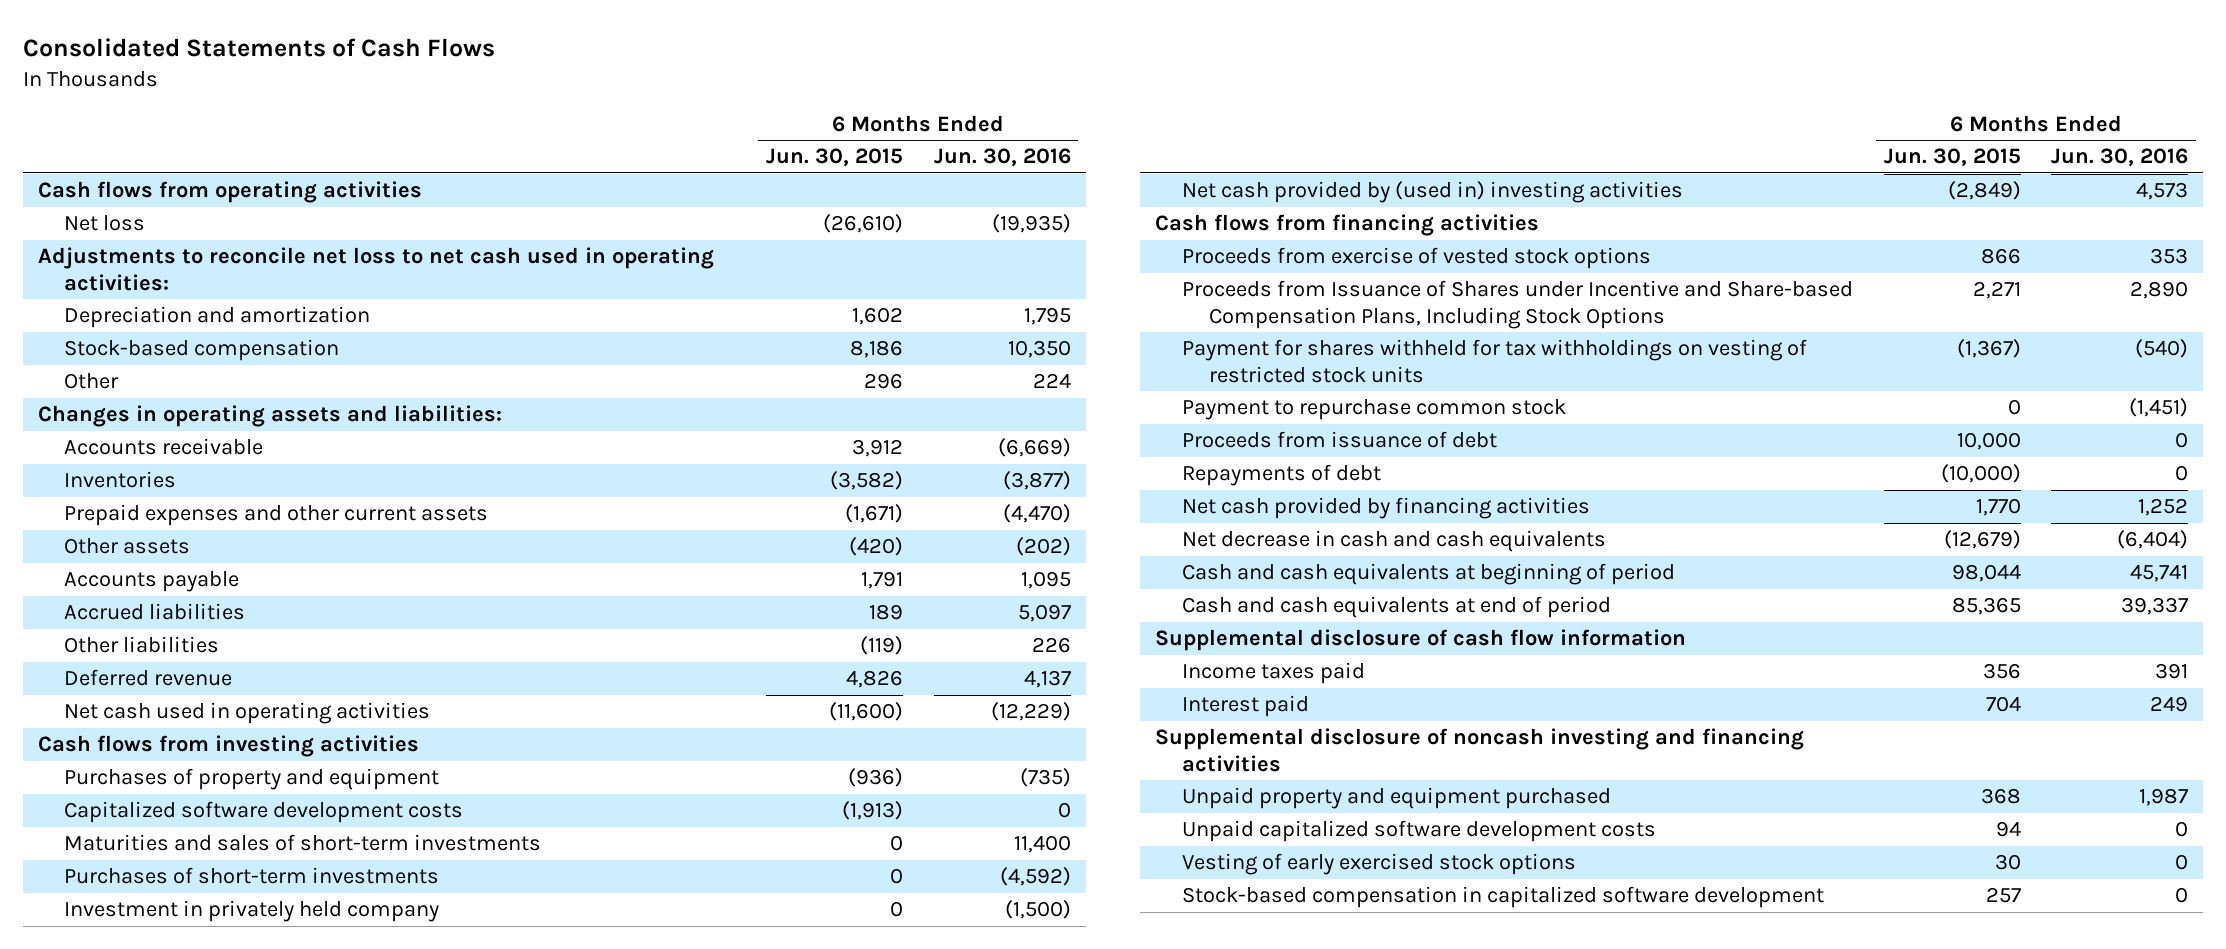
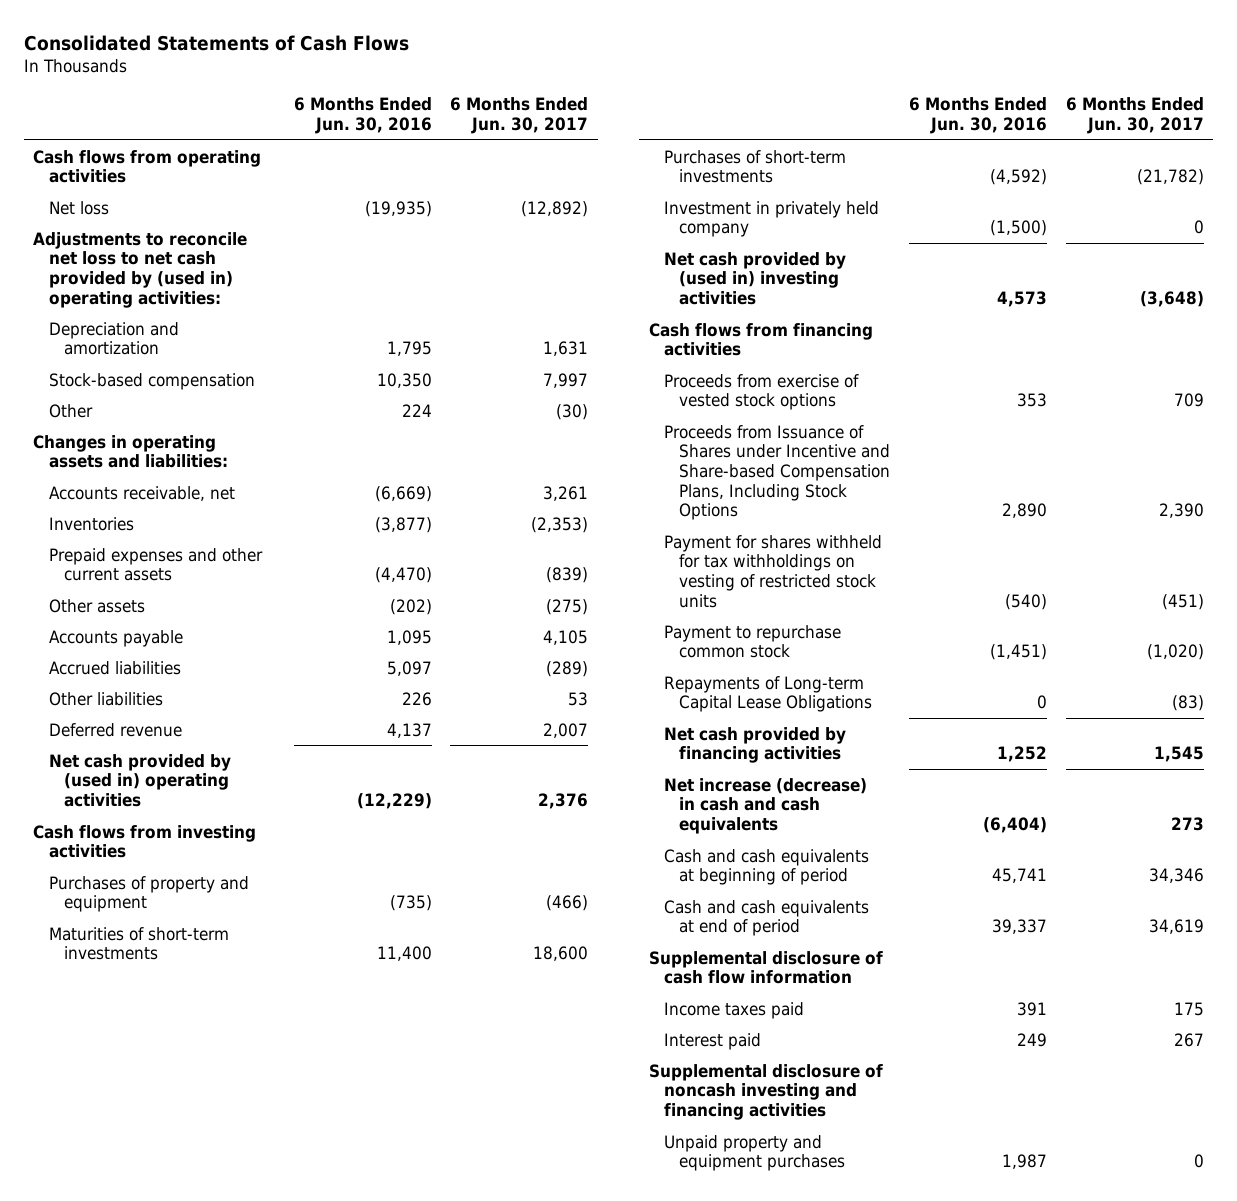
[765,148,903,167] Jun. 30, 2015 -> none
none -> [450,97,589,135] 6 Months Ended Jun. 30, 2017
[37,247,714,291] Adjustments to reconcile net loss to net cash used in operating activities: -> [33,231,248,308] Adjustments to reconcile net loss to net cash provided by (used in) operating activities:
[64,438,264,456] Accounts receivable -> [48,485,235,501] Accounts receivable, net
[64,702,431,725] Net cash used in operating activities -> [48,753,231,808] Net cash provided by (used in) operating activities
[64,801,464,824] Capitalized software development costs -> none
[64,834,542,852] Maturities and sales of short-term investments -> [48,926,229,961] Maturities of short-term investments
[1182,431,1498,449] Proceeds from issuance of debt -> none
[1182,464,1382,487] Repayments of debt -> none
none -> [663,675,873,713] Repayments of Long-term Capital Lease Obligations
[1182,530,1607,553] Net decrease in cash and cash equivalents -> [663,777,867,835] Net increase (decrease) in cash and cash equivalents
[1182,820,1657,843] Unpaid capitalized software development costs -> none
[1182,853,1577,876] Vesting of early exercised stock options -> none
[1182,886,1825,909] Stock-based compensation in capitalized software development -> none
[1182,787,1612,810] Unpaid property and equipment purchased -> [663,1134,846,1172] Unpaid property and equipment purchases

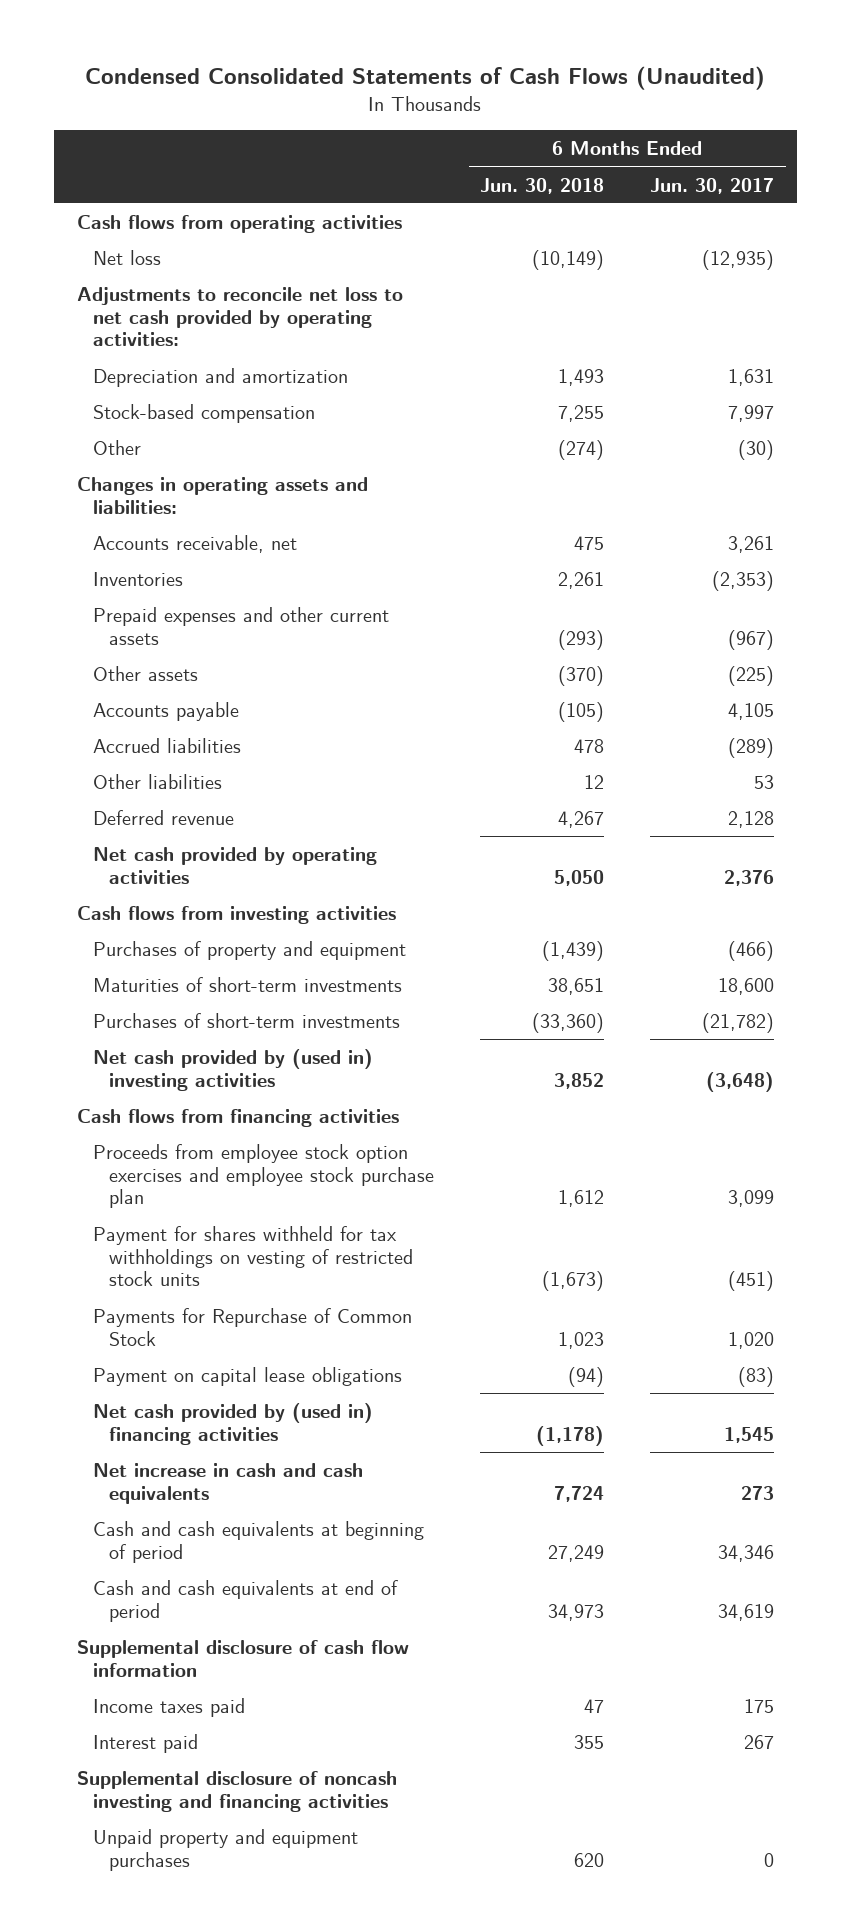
[24,34,410,51] Consolidated Statements of Cash Flows -> [85,66,766,91] Condensed Consolidated Statements of Cash Flows (Unaudited)
[293,97,432,135] 6 Months Ended Jun. 30, 2016 -> none
none -> [480,177,605,194] Jun. 30, 2018
[521,200,589,217] (12,892) -> [702,249,775,270] (12,935)
[33,231,248,308] Adjustments to reconcile net loss to net cash provided by (used in) operating activities: -> [76,286,403,347] Adjustments to reconcile net loss to net cash provided by operating activities:
[546,567,589,584] (839) -> [728,629,775,650] (967)
[546,598,589,615] (275) -> [728,665,775,686] (225)
[543,722,589,738] 2,007 -> [728,810,775,828] 2,128
[48,753,231,808] Net cash provided by (used in) operating activities -> [92,846,377,884] Net cash provided by operating activities
[663,200,879,238] Investment in privately held company -> none
[663,373,859,411] Proceeds from exercise of vested stock options -> none
[663,424,891,521] Proceeds from Issuance of Shares under Incentive and Share-based Compensation Plans, Including Stock Options -> [92,1143,435,1209] Proceeds from employee stock option exercises and employee stock purchase plan
[1158,503,1204,519] 2,390 -> [728,1190,775,1208] 3,099
[663,624,841,659] Payment to repurchase common stock -> [92,1307,412,1346] Payments for Repurchase of Common Stock
[1146,644,1204,661] (1,020) -> [728,1331,775,1349] 1,020
[663,675,873,713] Repayments of Long-term Capital Lease Obligations -> [92,1366,402,1386] Payment on capital lease obligations
[663,726,846,764] Net cash provided by financing activities -> [92,1402,373,1445] Net cash provided by (used in) financing activities
[663,777,867,835] Net increase (decrease) in cash and cash equivalents -> [92,1462,363,1504] Net increase in cash and cash equivalents

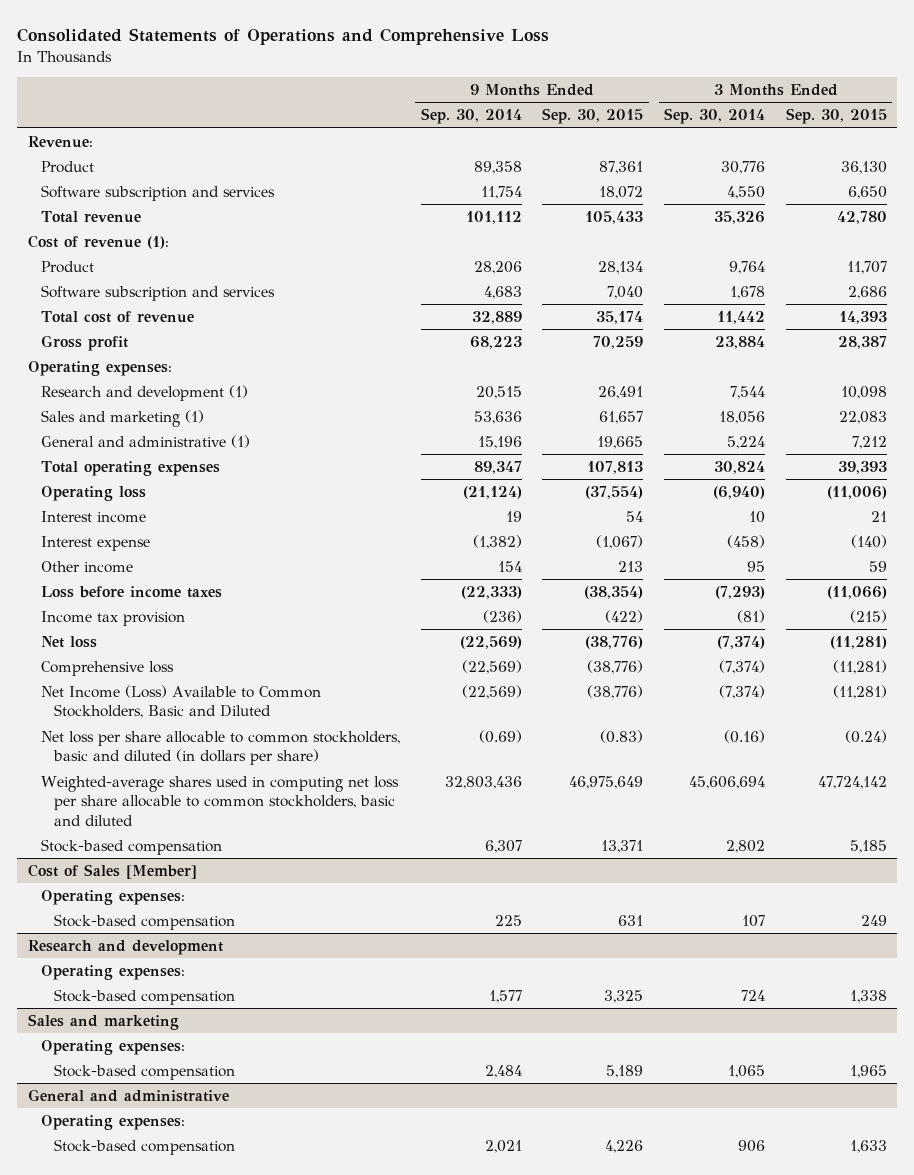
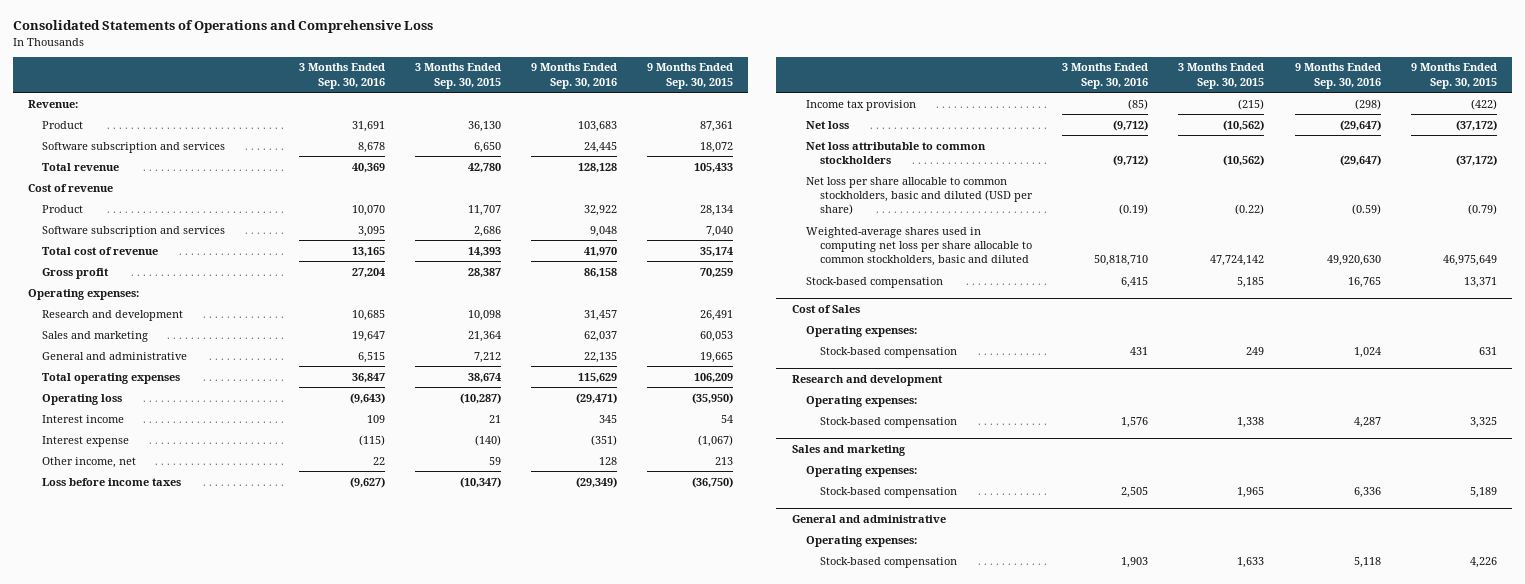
[420,108,522,125] Sep. 30, 2014 -> none
[664,108,766,125] Sep. 30, 2014 -> none
none -> [298,63,385,89] 3 Months Ended Sep. 30, 2016
none -> [531,63,618,89] 9 Months Ended Sep. 30, 2016
[27,234,169,249] Cost of revenue (1): -> [28,183,114,192] Cost of revenue
[40,384,248,401] Research and development (1) -> [42,309,184,321] Research and development
[40,409,204,427] Sales and marketing (1) -> [42,330,149,342] Sales and marketing
[599,410,644,424] 61,657 -> [700,330,734,342] 60,053
[838,410,887,424] 22,083 -> [467,330,501,342] 21,364
[40,434,250,448] General and administrative (1) -> [42,351,188,360] General and administrative
[587,460,644,474] 107,813 -> [694,372,734,383] 106,209
[837,460,887,474] 39,393 -> [467,372,501,383] 38,674
[585,485,644,499] (37,554) -> [692,392,734,404] (35,950)
[826,485,887,499] (11,006) -> [459,392,501,404] (10,287)
[40,560,133,573] Other income -> [42,456,137,468] Other income, net
[584,585,644,599] (38,354) -> [692,476,734,488] (36,750)
[826,585,887,599] (11,066) -> [459,476,501,488] (10,347)
[40,660,174,676] Comprehensive loss -> none
[585,635,644,649] (38,776) -> [1455,119,1497,131] (37,172)
[829,635,887,649] (11,281) -> [1223,119,1265,131] (10,562)
[40,684,321,719] Net Income (Loss) Available to Common Stockholders, Basic and Diluted -> [805,141,986,164] Net loss attributable to common stockholders
[587,684,644,699] (38,776) -> [1455,154,1497,166] (37,172)
[832,684,887,699] (11,281) -> [1223,154,1265,166] (10,562)
[40,730,400,766] Net loss per share allocable to common stockholders, basic and diluted (in dollars per share) -> [805,176,1034,216] Net loss per share allocable to common stockholders, basic and diluted (USD per share)
[600,729,644,743] (0.83) -> [1467,204,1497,216] (0.79)
[844,729,887,743] (0.24) -> [1235,204,1265,216] (0.22)
[27,863,197,879] Cost of Sales [Member] -> [791,304,860,313] Cost of Sales

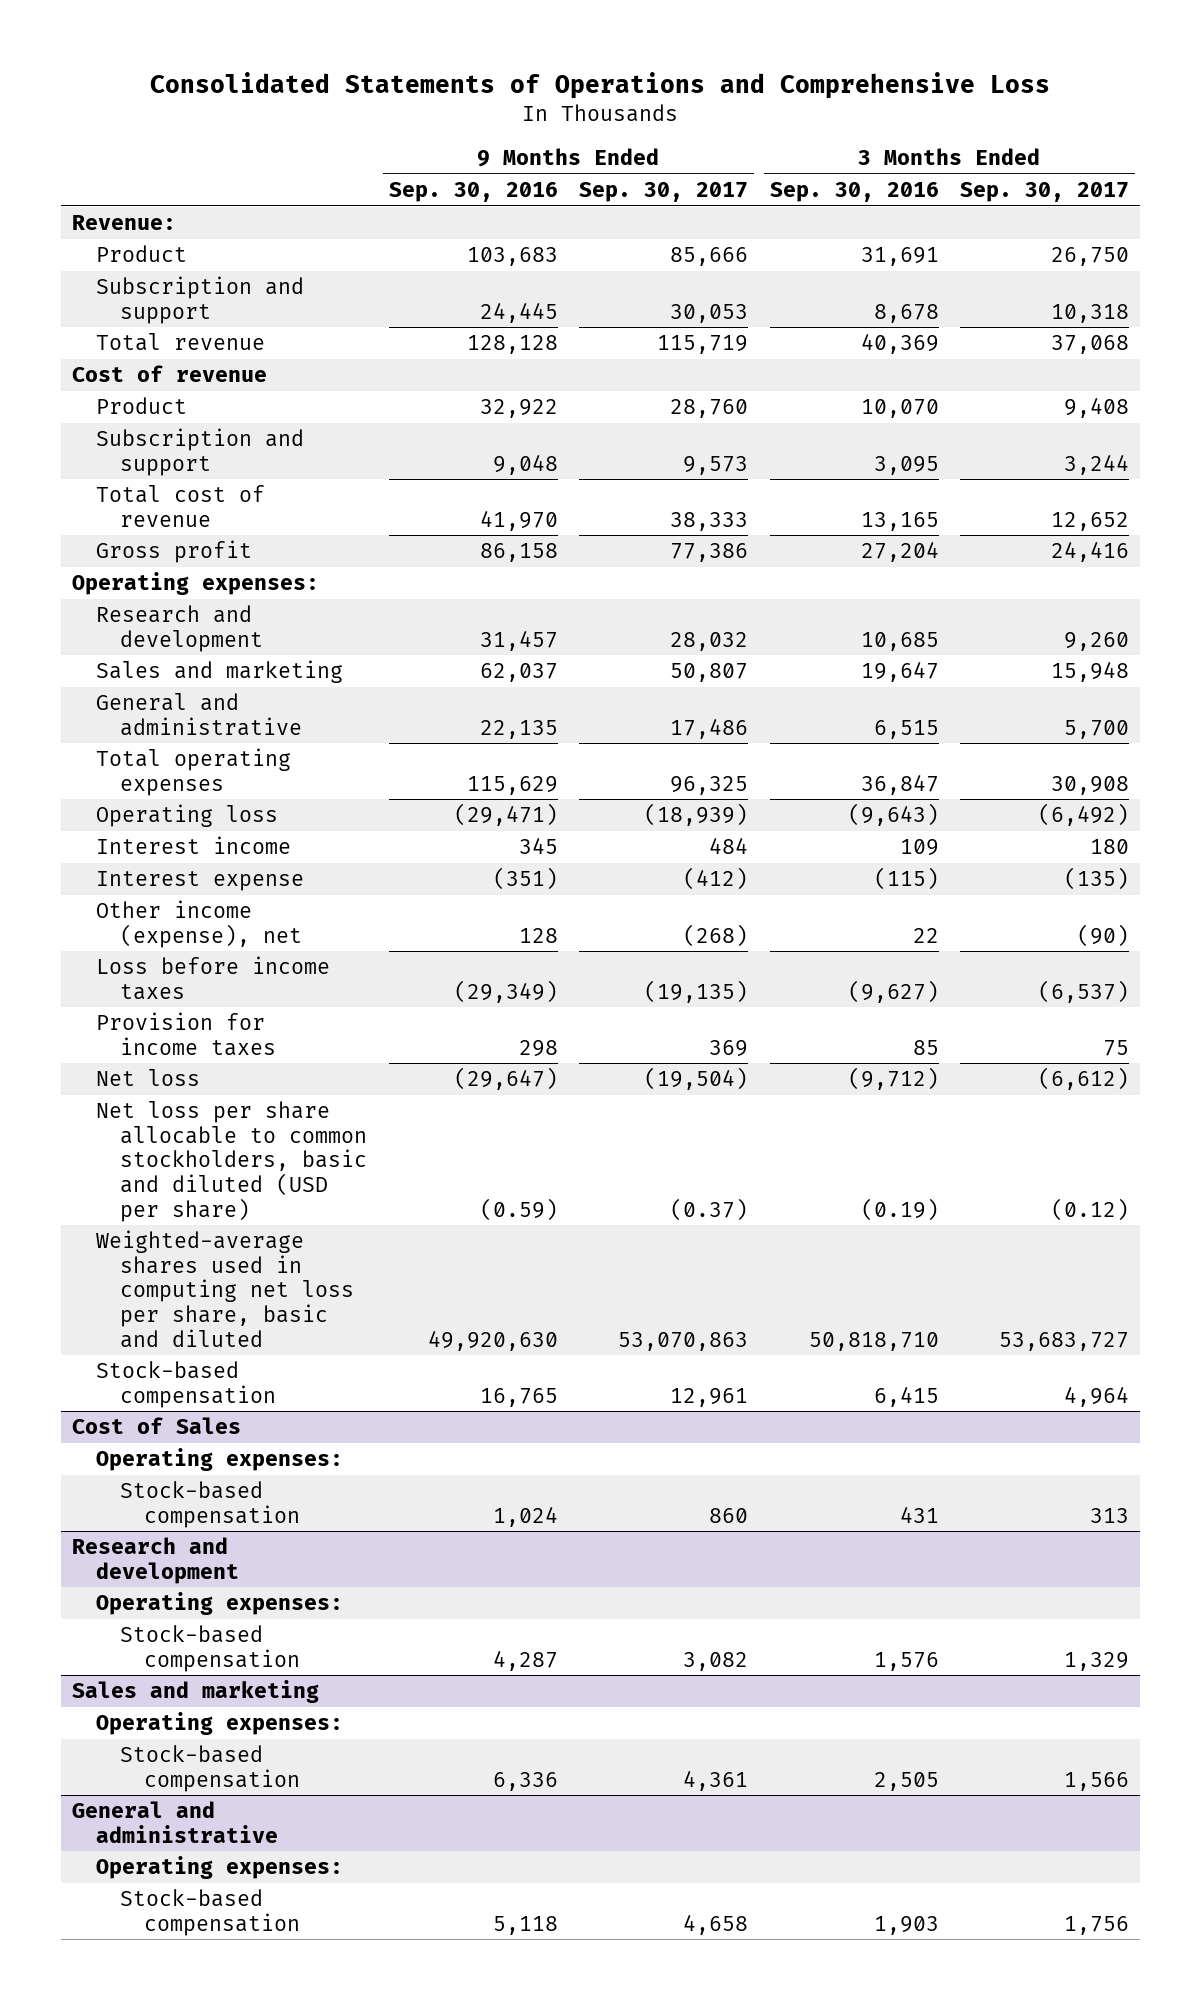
[414,63,501,89] 3 Months Ended Sep. 30, 2015 -> none
[647,63,734,89] 9 Months Ended Sep. 30, 2015 -> none
none -> [579,182,749,203] Sep. 30, 2017
none -> [960,182,1130,203] Sep. 30, 2017
[42,141,226,153] Software subscription and services -> [95,276,304,324] Subscription and support
[42,225,226,237] Software subscription and services -> [95,428,304,476] Subscription and support
[42,456,137,468] Other income, net -> [95,900,303,948] Other income (expense), net
[805,99,916,111] Income tax provision -> [95,1012,277,1056] Provision for income taxes
[1128,98,1149,110] (85) -> [912,1039,939,1055] 85
[1354,98,1381,110] (298) -> [518,1039,558,1057] 298
[805,141,986,164] Net loss attributable to common stockholders -> none
[805,226,1033,267] Weighted-average shares used in computing net loss per share allocable to common stockholders, basic and diluted -> [95,1230,355,1348] Weighted-average shares used in computing net loss per share, basic and diluted

